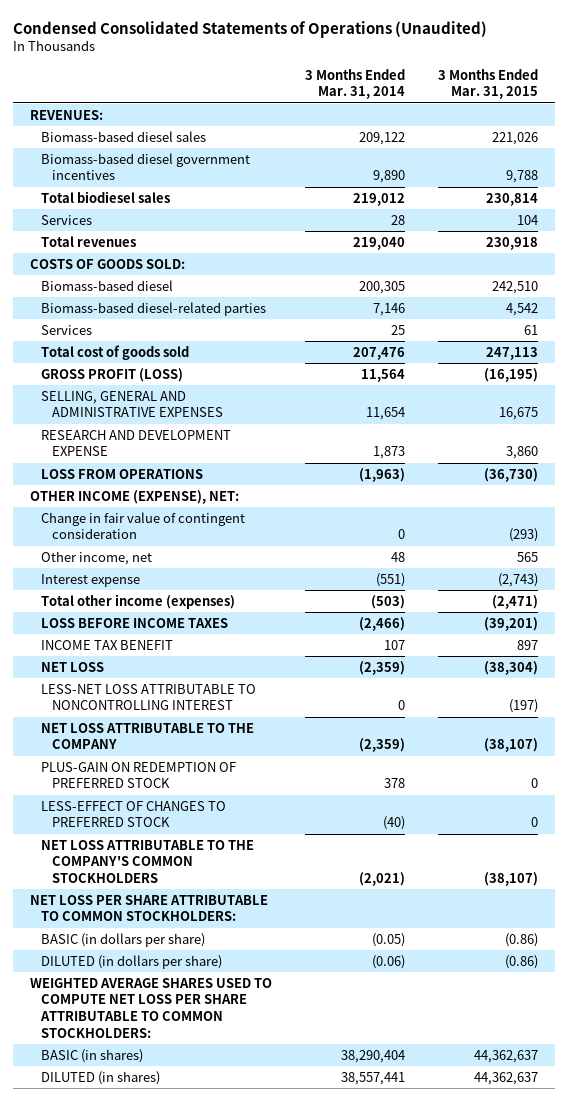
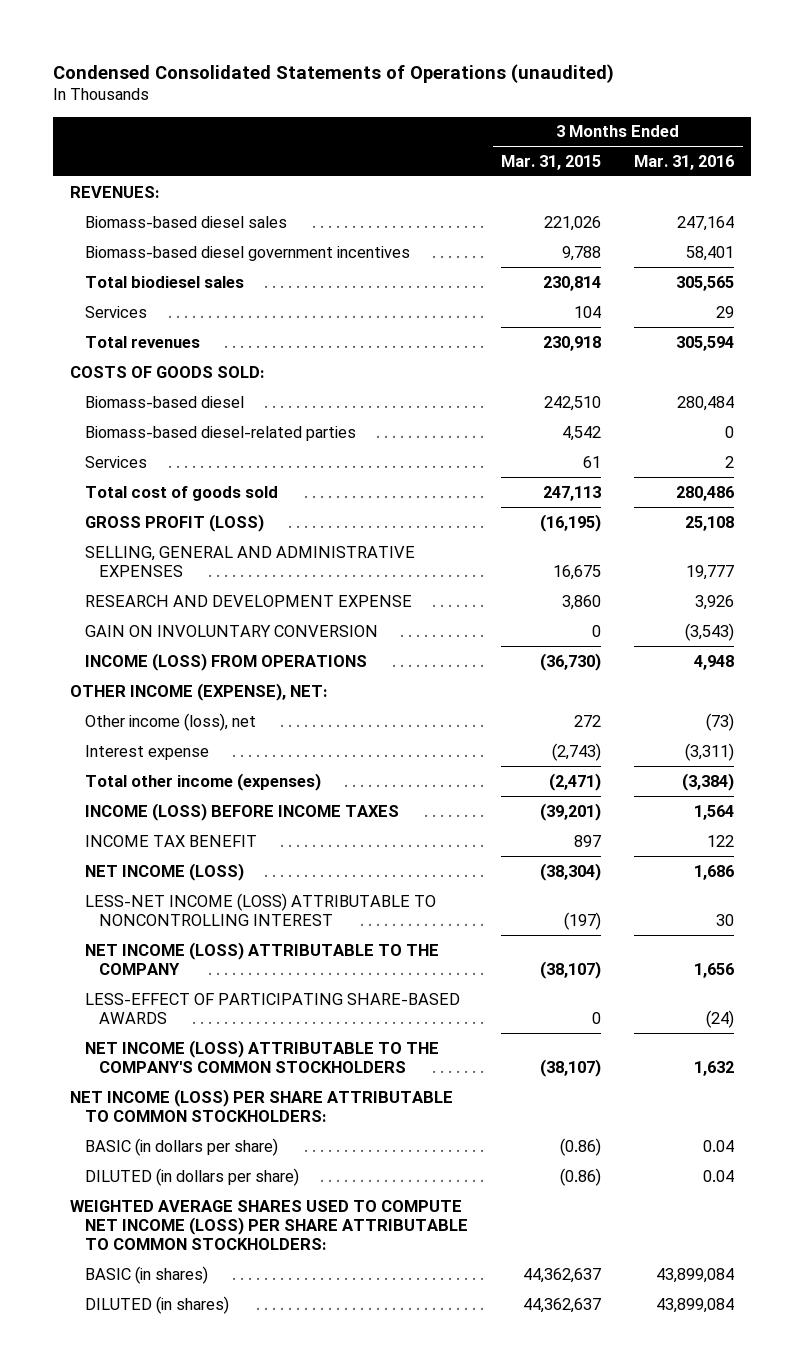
[13,20,488,38] Condensed Consolidated Statements of Operations (Unaudited) -> [53,63,615,83] Condensed Consolidated Statements of Operations (unaudited)
[305,68,406,100] 3 Months Ended Mar. 31, 2014 -> none
none -> [634,154,735,170] Mar. 31, 2016
none -> [84,624,378,637] GAIN ON INVOLUNTARY CONVERSION
[41,468,204,479] LOSS FROM OPERATIONS -> [84,652,367,671] INCOME (LOSS) FROM OPERATIONS
[41,511,246,540] Change in fair value of contingent consideration -> none
[41,550,153,565] Other income, net -> [84,712,256,731] Other income (loss), net
[517,551,539,562] 565 -> [574,714,602,727] 272
[41,617,229,628] LOSS BEFORE INCOME TAXES -> [84,802,399,821] INCOME (LOSS) BEFORE INCOME TAXES
[41,761,237,789] PLUS-GAIN ON REDEMPTION OF PREFERRED STOCK -> none
[41,800,227,828] LESS-EFFECT OF CHANGES TO PREFERRED STOCK -> none
[41,661,105,672] NET LOSS -> [84,862,244,881] NET INCOME (LOSS)
[41,683,257,711] LESS-NET LOSS ATTRIBUTABLE TO NONCONTROLLING INTEREST -> [84,892,436,926] LESS-NET INCOME (LOSS) ATTRIBUTABLE TO NONCONTROLLING INTEREST
[41,722,255,750] NET LOSS ATTRIBUTABLE TO THE COMPANY -> [84,941,439,975] NET INCOME (LOSS) ATTRIBUTABLE TO THE COMPANY
none -> [84,992,460,1024] LESS-EFFECT OF PARTICIPATING SHARE-BASED AWARDS
[41,839,255,884] NET LOSS ATTRIBUTABLE TO THE COMPANY'S COMMON STOCKHOLDERS -> [84,1039,439,1073] NET INCOME (LOSS) ATTRIBUTABLE TO THE COMPANY'S COMMON STOCKHOLDERS
[29,894,268,922] NET LOSS PER SHARE ATTRIBUTABLE TO COMMON STOCKHOLDERS: -> [69,1088,453,1122] NET INCOME (LOSS) PER SHARE ATTRIBUTABLE TO COMMON STOCKHOLDERS:
[29,977,272,1038] WEIGHTED AVERAGE SHARES USED TO COMPUTE NET LOSS PER SHARE ATTRIBUTABLE TO COMMON STOCKHOLDERS: -> [69,1199,468,1251] WEIGHTED AVERAGE SHARES USED TO COMPUTE NET INCOME (LOSS) PER SHARE ATTRIBUTABLE TO COMMON STOCKHOLDERS:

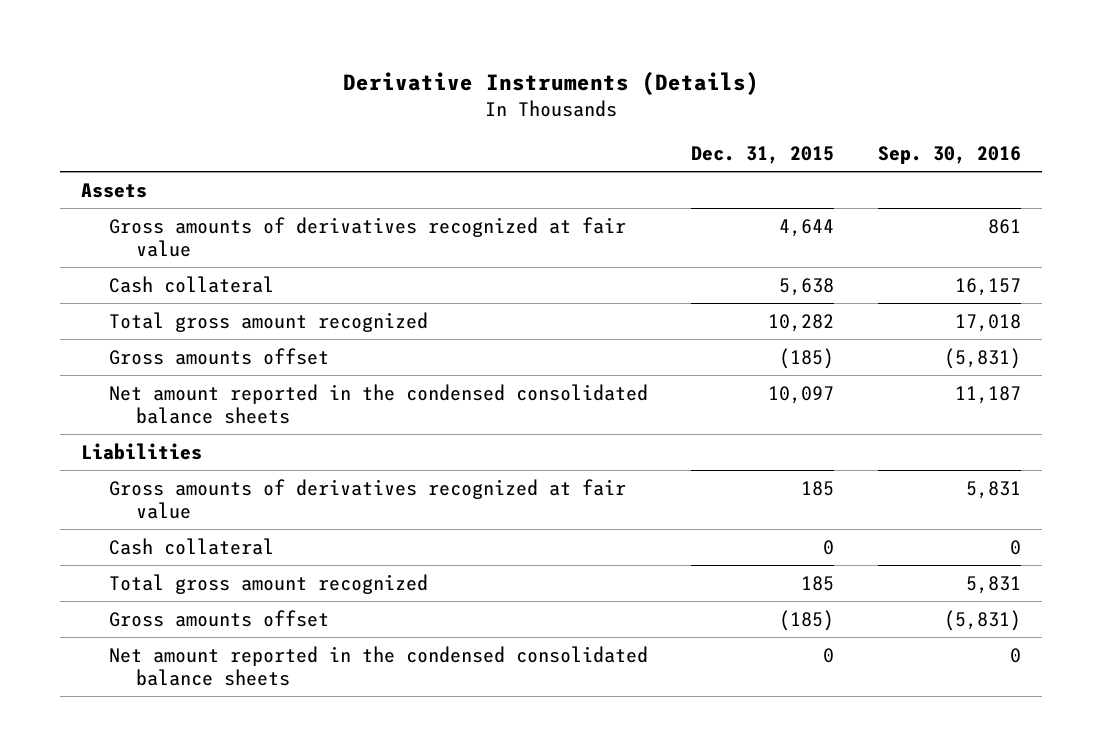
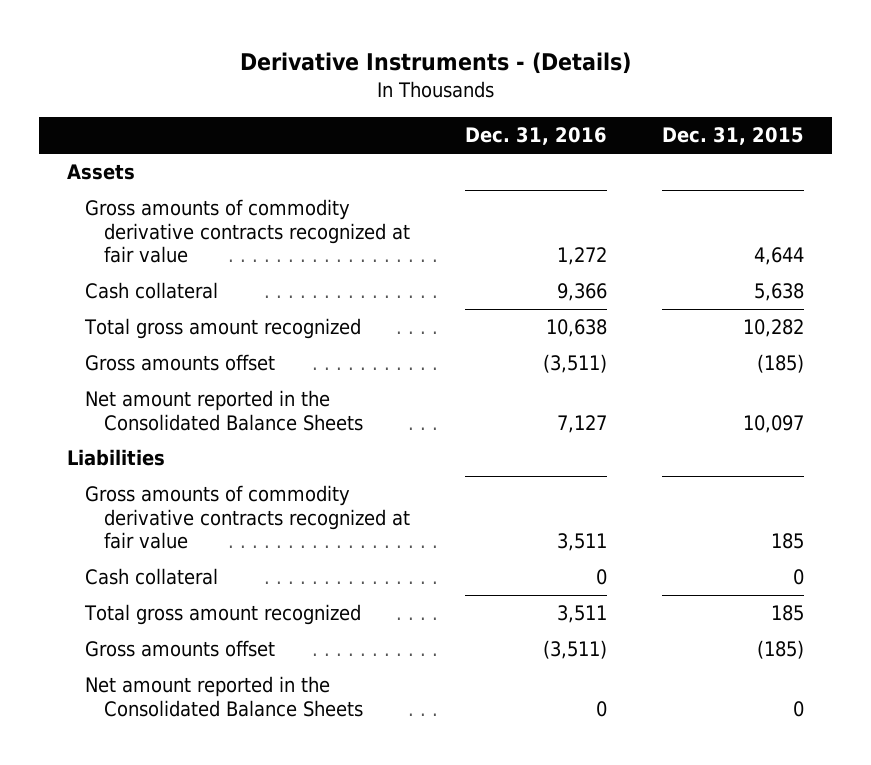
[342,71,759,95] Derivative Instruments (Details) -> [239,52,631,75] Derivative Instruments - (Details)
[877,145,1021,164] Sep. 30, 2016 -> none
none -> [465,127,608,146] Dec. 31, 2016
[108,216,626,258] Gross amounts of derivatives recognized at fair value -> [85,199,410,264] Gross amounts of commodity derivative contracts recognized at fair value
[108,383,648,425] Net amount reported in the condensed consolidated balance sheets -> [85,390,363,431] Net amount reported in the Consolidated Balance Sheets
[108,478,626,520] Gross amounts of derivatives recognized at fair value -> [85,485,410,550] Gross amounts of commodity derivative contracts recognized at fair value
[108,645,648,687] Net amount reported in the condensed consolidated balance sheets -> [85,676,363,717] Net amount reported in the Consolidated Balance Sheets

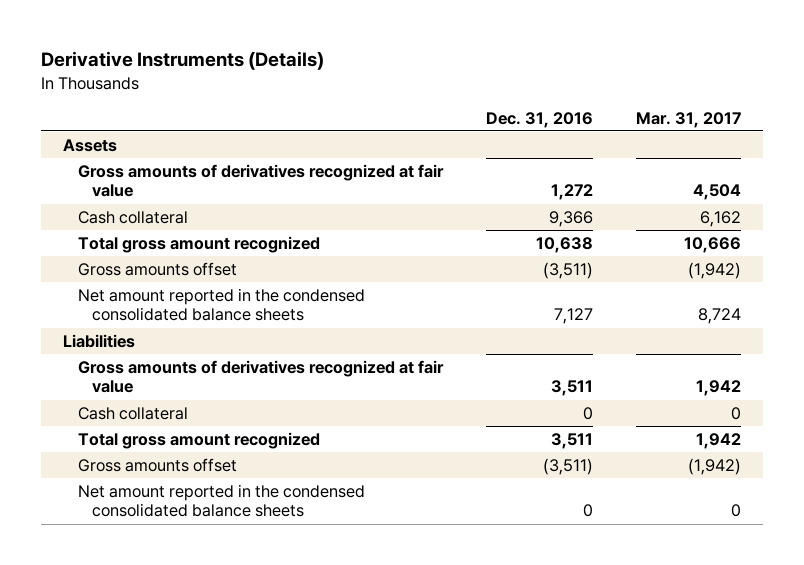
[239,52,631,75] Derivative Instruments - (Details) -> [41,51,325,71] Derivative Instruments (Details)
[662,127,805,146] Dec. 31, 2015 -> none
none -> [636,111,742,128] Mar. 31, 2017
[85,199,410,264] Gross amounts of commodity derivative contracts recognized at fair value -> [77,163,444,198] Gross amounts of derivatives recognized at fair value
[85,390,363,431] Net amount reported in the Consolidated Balance Sheets -> [77,287,365,322] Net amount reported in the condensed consolidated balance sheets
[85,485,410,550] Gross amounts of commodity derivative contracts recognized at fair value -> [77,359,444,394] Gross amounts of derivatives recognized at fair value
[85,676,363,717] Net amount reported in the Consolidated Balance Sheets -> [77,483,365,518] Net amount reported in the condensed consolidated balance sheets

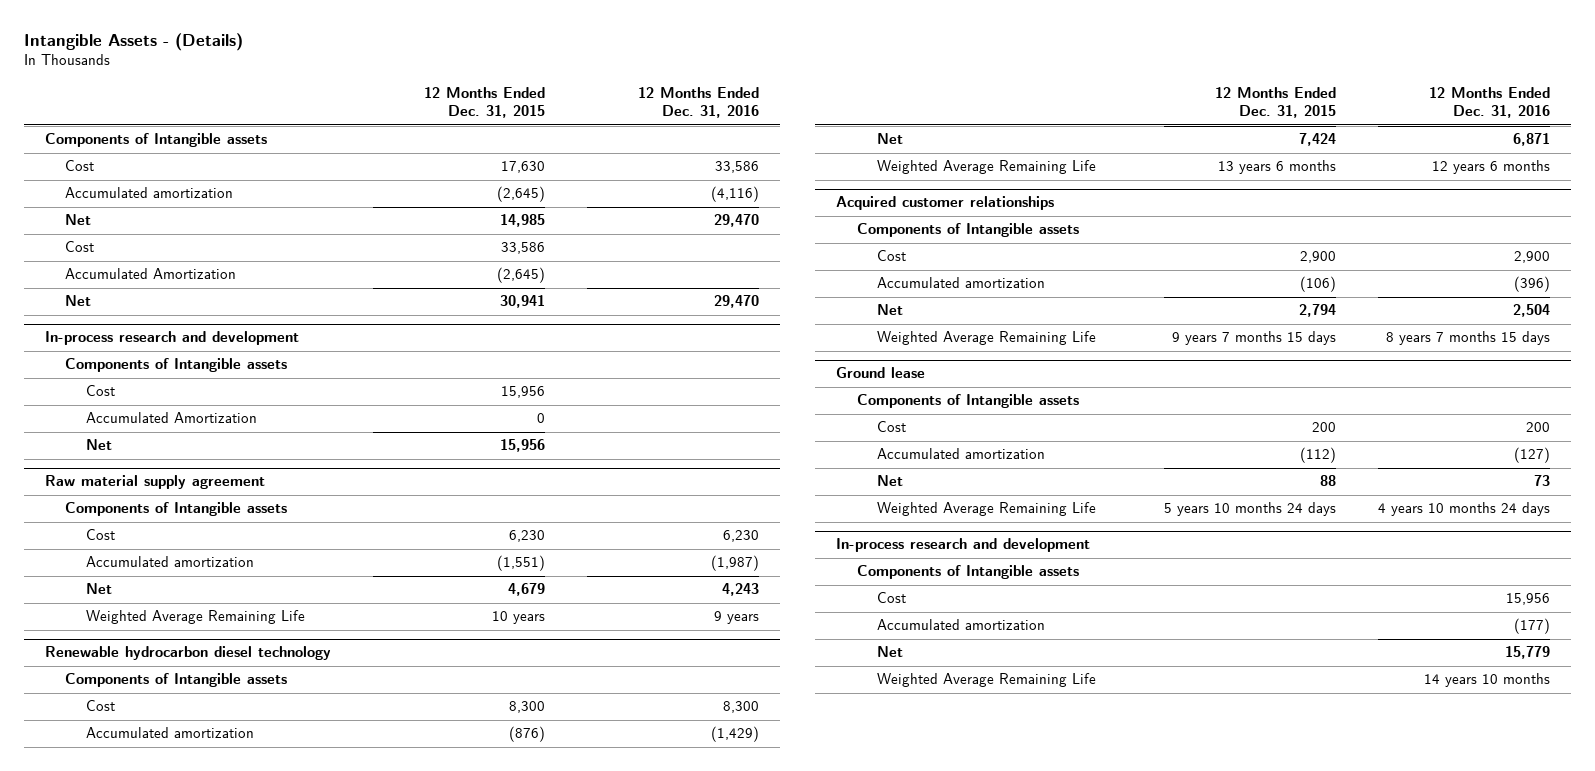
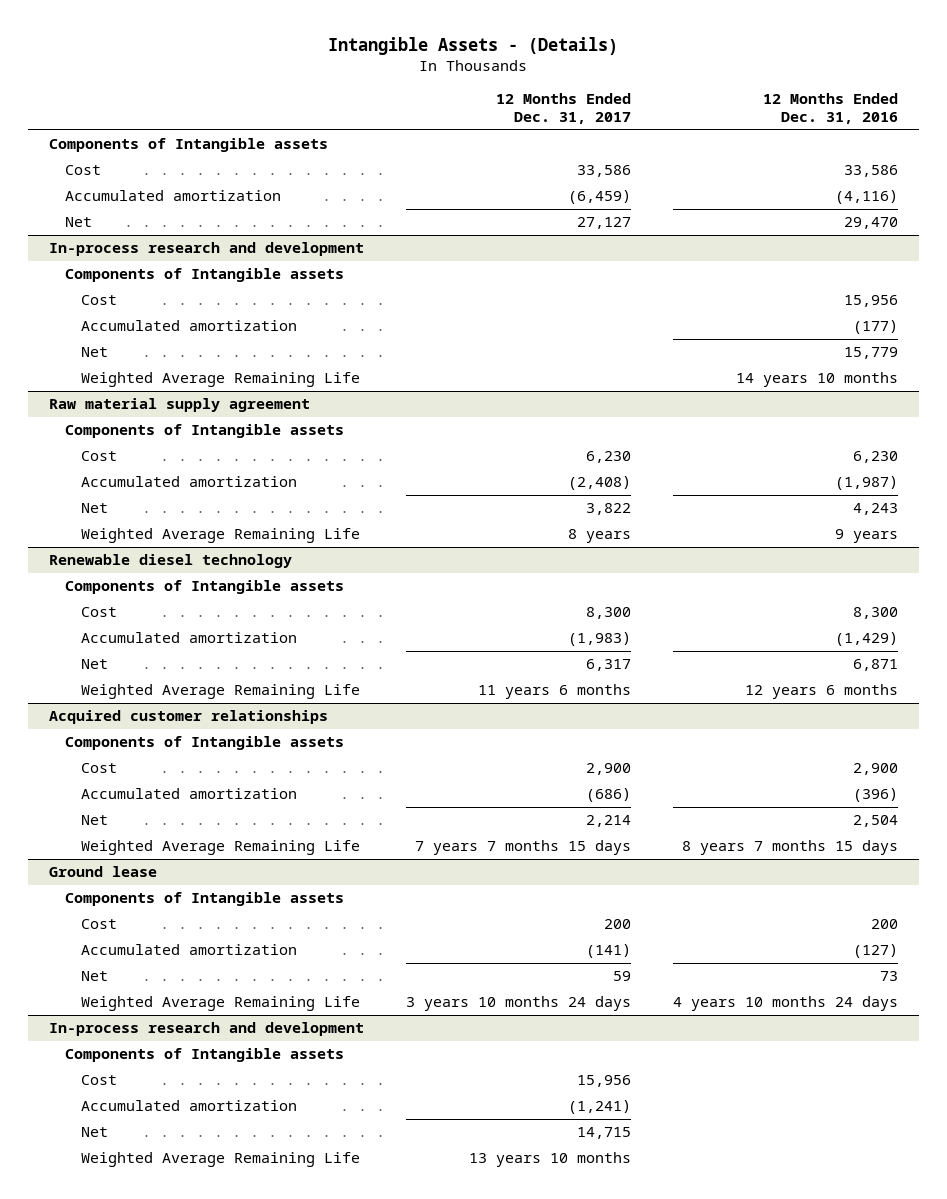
[423,87,545,119] 12 Months Ended Dec. 31, 2015 -> none
none -> [495,93,631,125] 12 Months Ended Dec. 31, 2017
[65,241,95,253] Cost -> none
[65,268,237,280] Accumulated Amortization -> none
[65,295,92,307] Net -> none
[85,412,257,424] Accumulated Amortization -> none
[877,592,907,604] Cost -> [80,295,117,306] Cost
[877,619,1046,631] Accumulated amortization -> [80,320,297,332] Accumulated amortization
[877,646,904,658] Net -> [80,347,108,358] Net
[877,673,1097,688] Weighted Average Remaining Life -> [80,372,360,388] Weighted Average Remaining Life
[44,646,331,661] Renewable hydrocarbon diesel technology -> [48,554,292,569] Renewable diesel technology
[85,385,115,397] Cost -> [80,1075,117,1086] Cost
none -> [80,1100,297,1112] Accumulated amortization
[85,439,112,451] Net -> [80,1127,108,1138] Net
none -> [80,1152,360,1168] Weighted Average Remaining Life

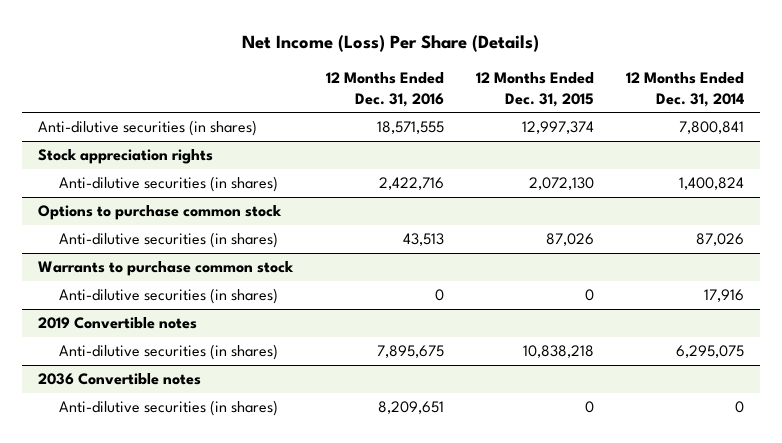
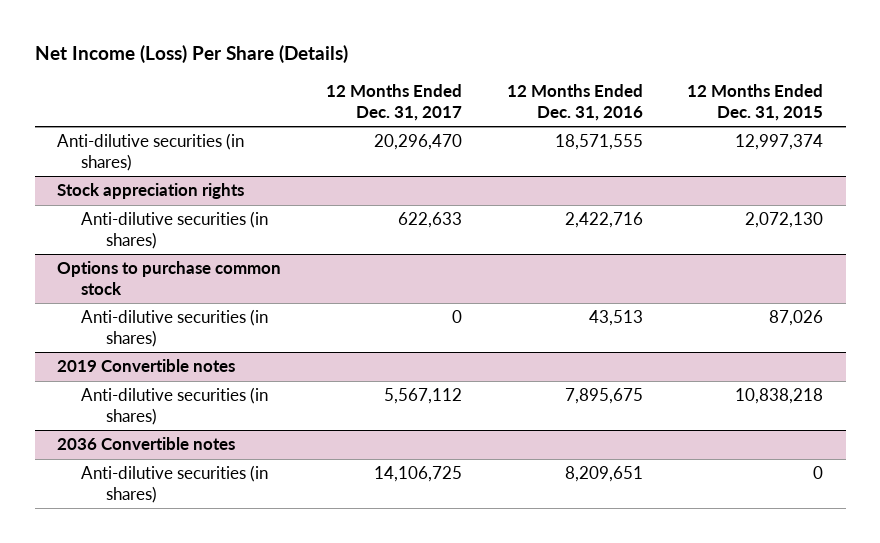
[625,72,744,107] 12 Months Ended Dec. 31, 2014 -> none
none -> [325,84,462,121] 12 Months Ended Dec. 31, 2017
[38,261,295,277] Warrants to purchase common stock -> none
[59,288,279,305] Anti-dilutive securities (in shares) -> none

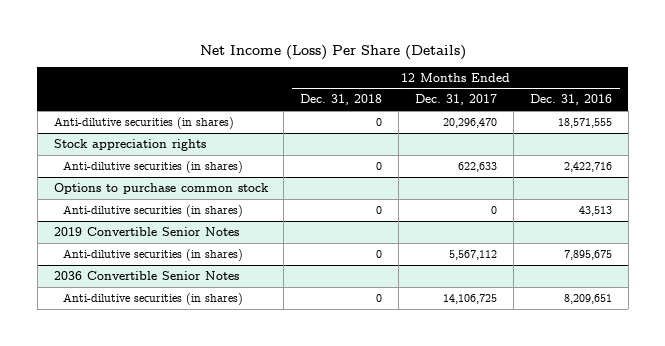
[687,84,824,121] 12 Months Ended Dec. 31, 2015 -> none
none -> [300,94,383,106] Dec. 31, 2018
[56,359,235,373] 2019 Convertible notes -> [53,226,239,236] 2019 Convertible Senior Notes
[56,437,235,451] 2036 Convertible notes -> [53,270,239,280] 2036 Convertible Senior Notes

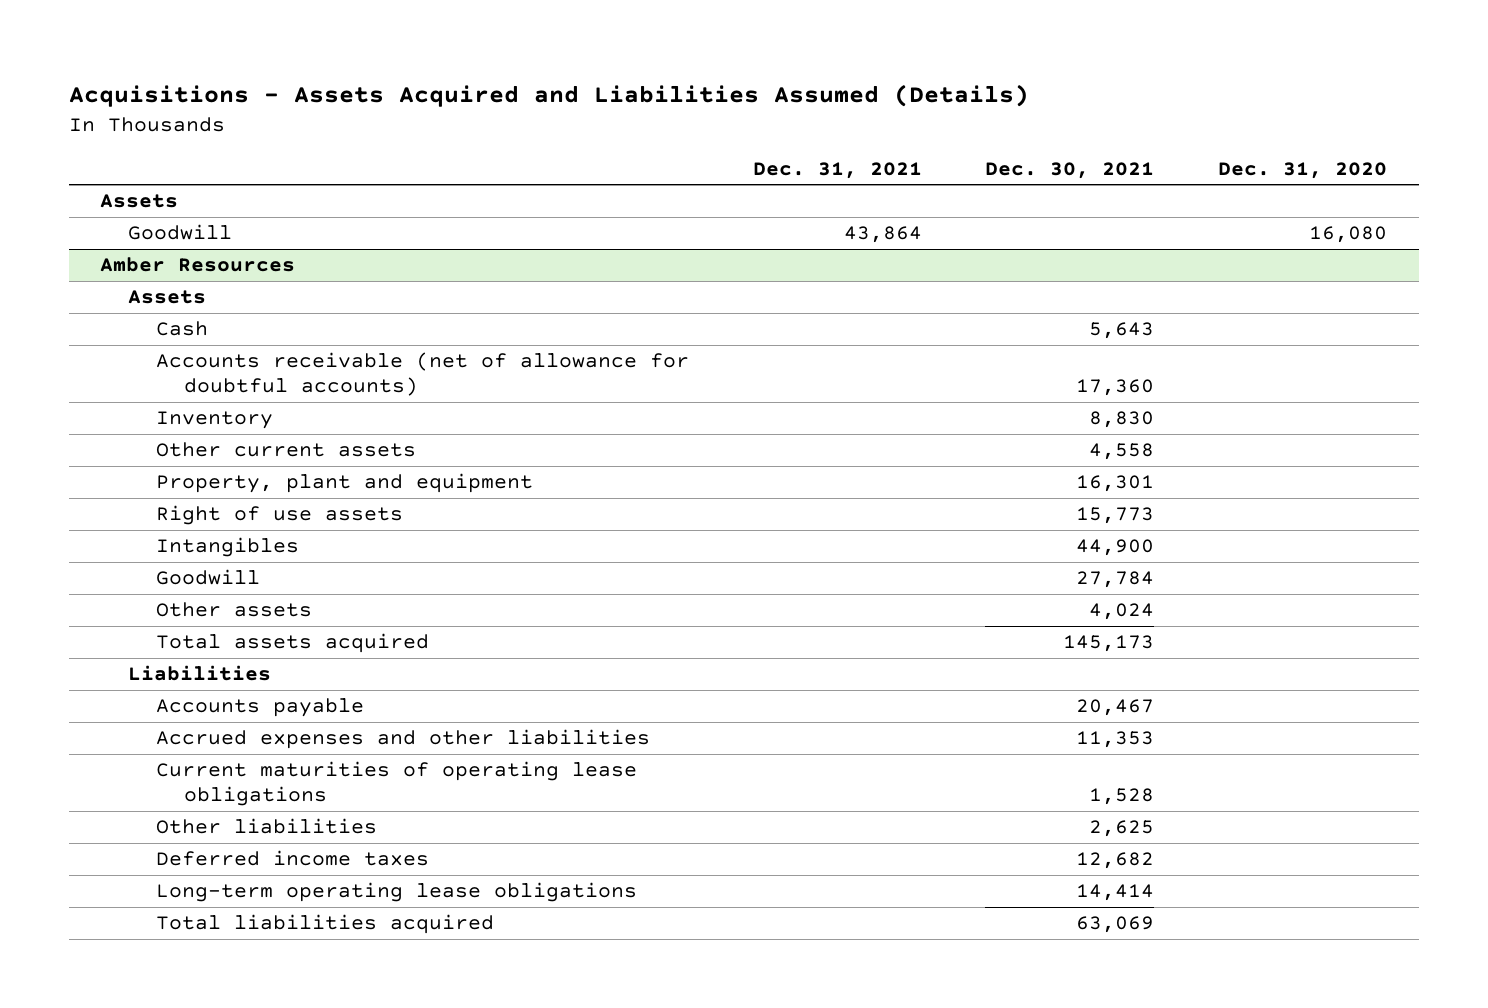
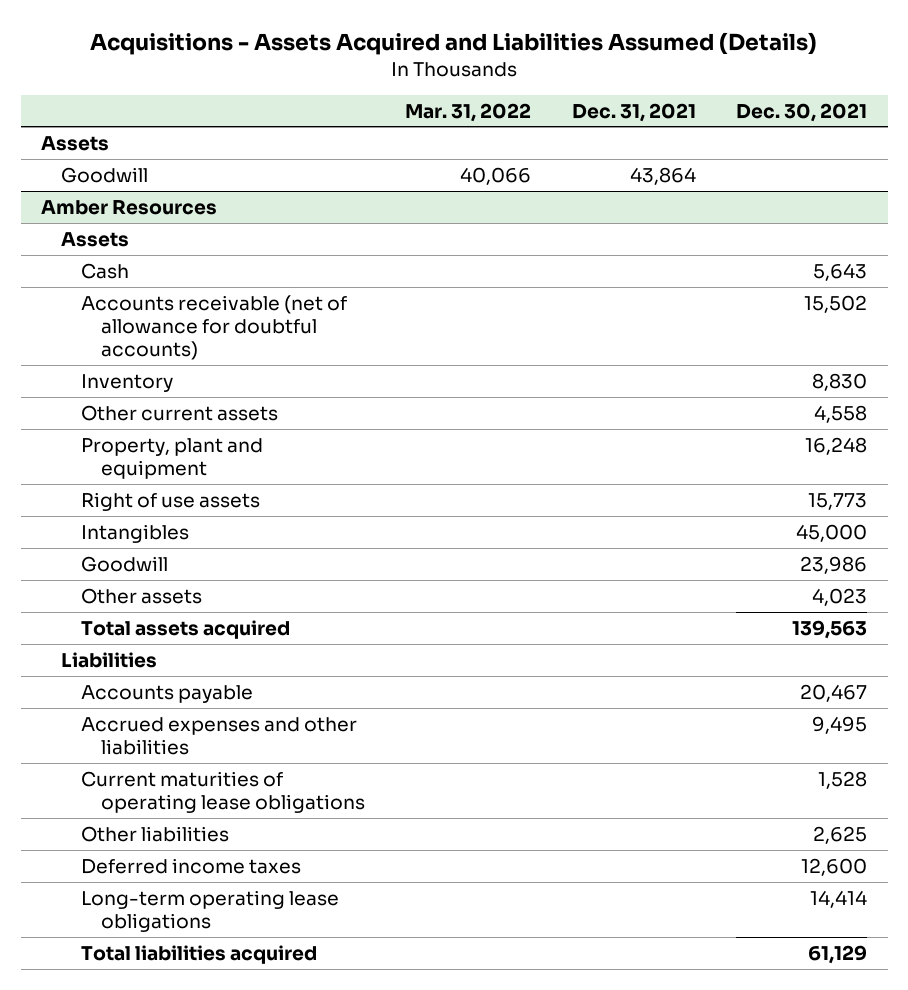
[1218,162,1388,180] Dec. 31, 2020 -> none
none -> [405,102,532,122] Mar. 31, 2022
[1076,379,1155,397] 17,360 -> [804,294,868,313] 15,502
[1076,475,1155,493] 16,301 -> [805,436,868,455] 16,248
[1076,539,1155,557] 44,900 -> [796,523,868,542] 45,000
[1076,571,1155,589] 27,784 -> [800,555,868,574] 23,986
[1089,603,1155,621] 4,024 -> [812,587,868,606] 4,023
[1063,635,1155,653] 145,173 -> [792,619,868,639] 139,563
[1076,731,1155,749] 11,353 -> [812,715,868,734] 9,495
[1076,852,1155,870] 12,682 -> [801,857,868,876] 12,600
[1076,916,1155,934] 63,069 -> [808,944,868,964] 61,129

